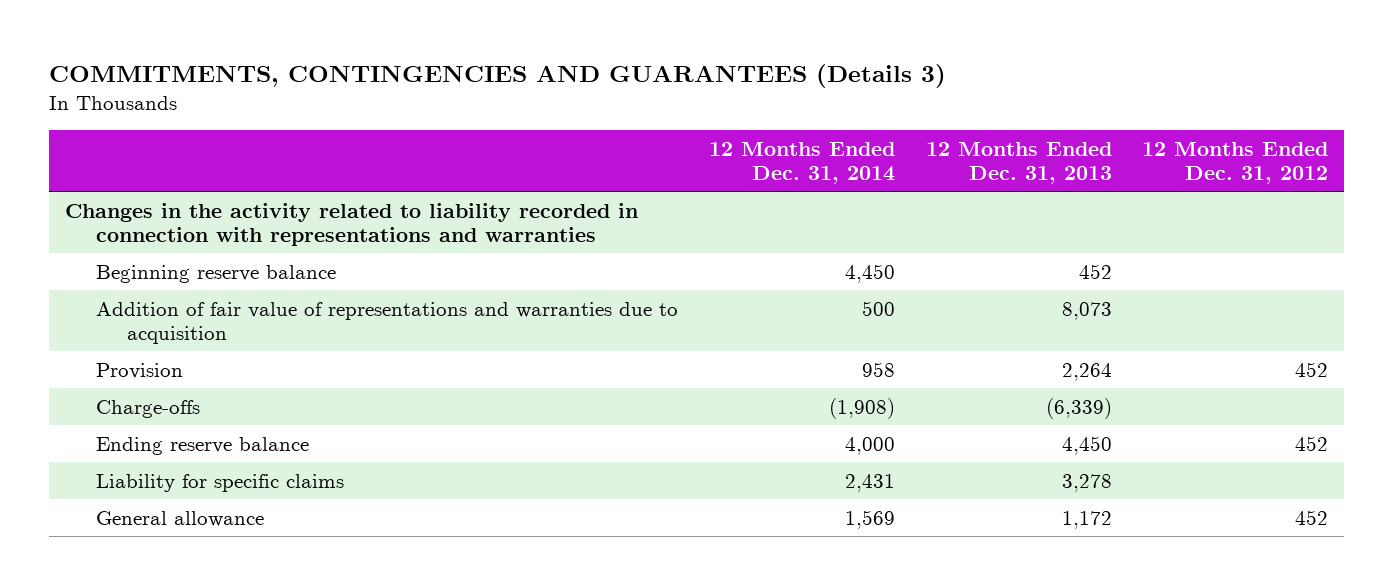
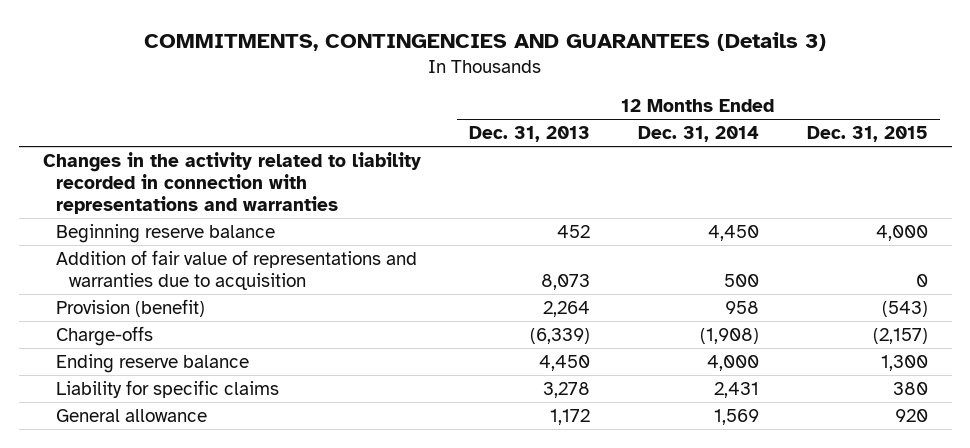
[1142,142,1329,184] 12 Months Ended Dec. 31, 2012 -> none
none -> [806,126,928,143] Dec. 31, 2015
[96,362,184,379] Provision -> [55,298,205,317] Provision (benefit)

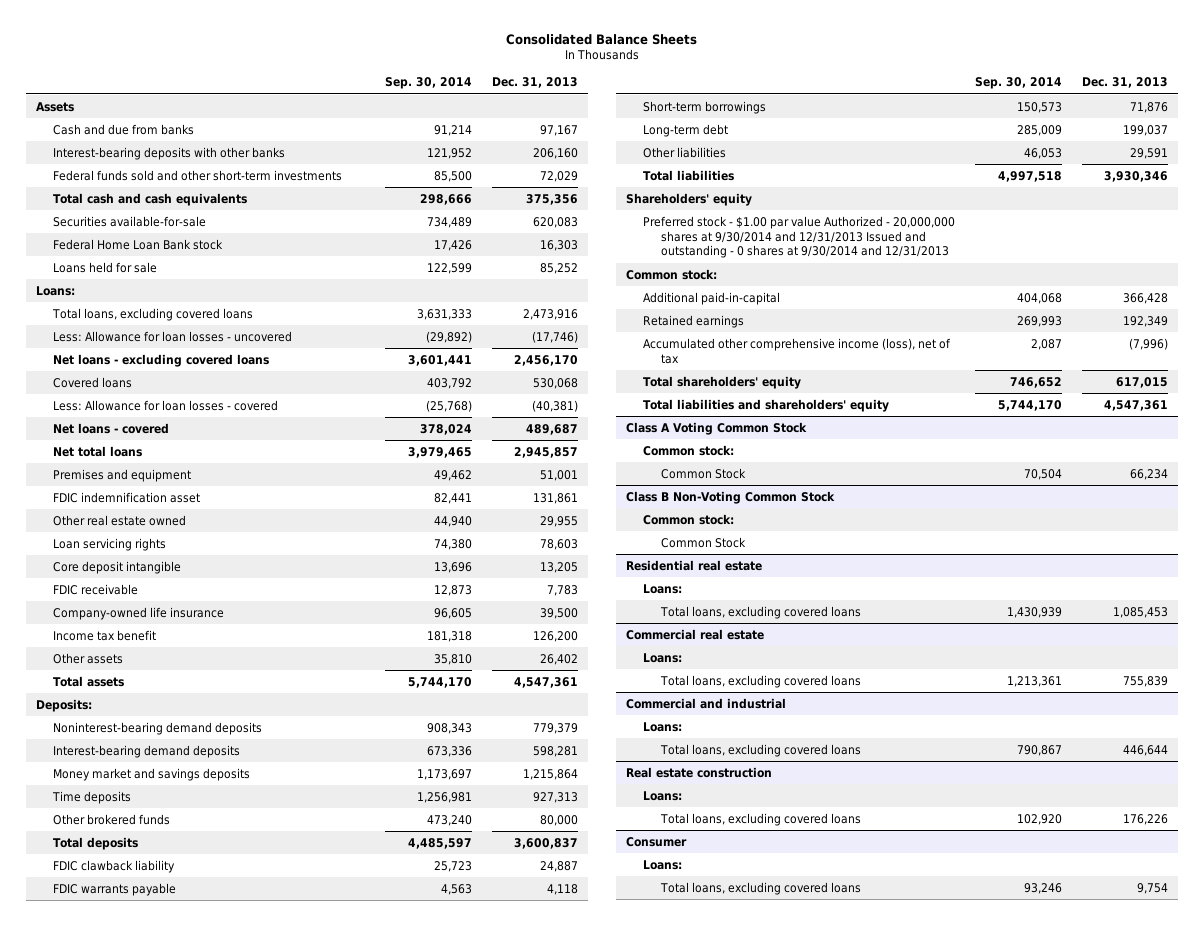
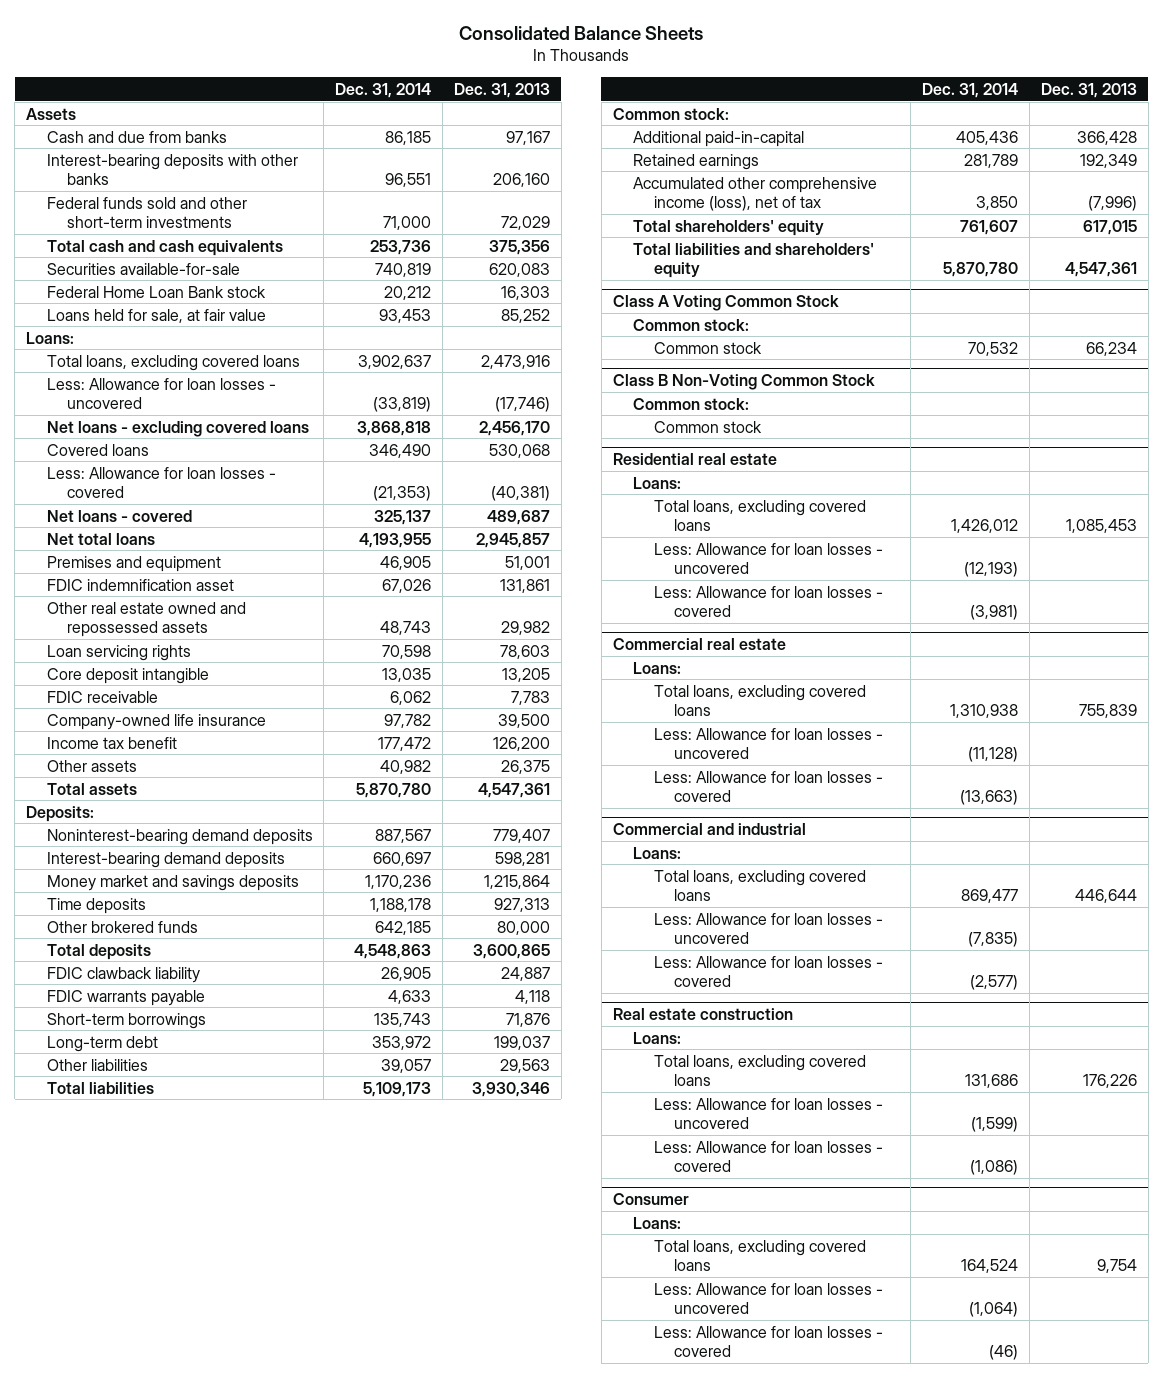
[384,77,472,90] Sep. 30, 2014 -> none
none -> [335,82,432,98] Dec. 31, 2014
[52,261,157,273] Loans held for sale -> [46,308,266,323] Loans held for sale, at fair value
[52,514,186,526] Other real estate owned -> [46,601,246,638] Other real estate owned and repossessed assets
[539,515,578,527] 29,955 -> [501,621,551,636] 29,982
[539,653,578,665] 26,402 -> [501,759,551,774] 26,375
[532,722,578,734] 779,379 -> [493,828,551,843] 779,407
[513,837,578,849] 3,600,837 -> [473,943,551,959] 3,600,865
[1130,147,1169,159] 29,591 -> [500,1058,551,1073] 29,563
[626,192,753,206] Shareholders' equity -> none
[643,215,956,259] Preferred stock - $1.00 par value Authorized - 20,000,000 shares at 9/30/2014 and 12/31/2013 Issued and outstanding - 0 shares at 9/30/2014 and 12/31/2013 -> none
[660,467,746,479] Common Stock -> [653,341,762,354] Common stock
[660,536,746,548] Common Stock -> [653,420,762,433] Common stock
none -> [653,542,883,575] Less: Allowance for loan losses - uncovered
none -> [653,585,883,618] Less: Allowance for loan losses - covered
none -> [653,727,883,760] Less: Allowance for loan losses - uncovered
none -> [653,770,883,803] Less: Allowance for loan losses - covered
none -> [653,912,883,945] Less: Allowance for loan losses - uncovered
none -> [653,955,883,988] Less: Allowance for loan losses - covered
none -> [653,1097,883,1130] Less: Allowance for loan losses - uncovered
none -> [653,1140,883,1173] Less: Allowance for loan losses - covered
none -> [653,1282,883,1315] Less: Allowance for loan losses - uncovered
none -> [653,1325,883,1358] Less: Allowance for loan losses - covered

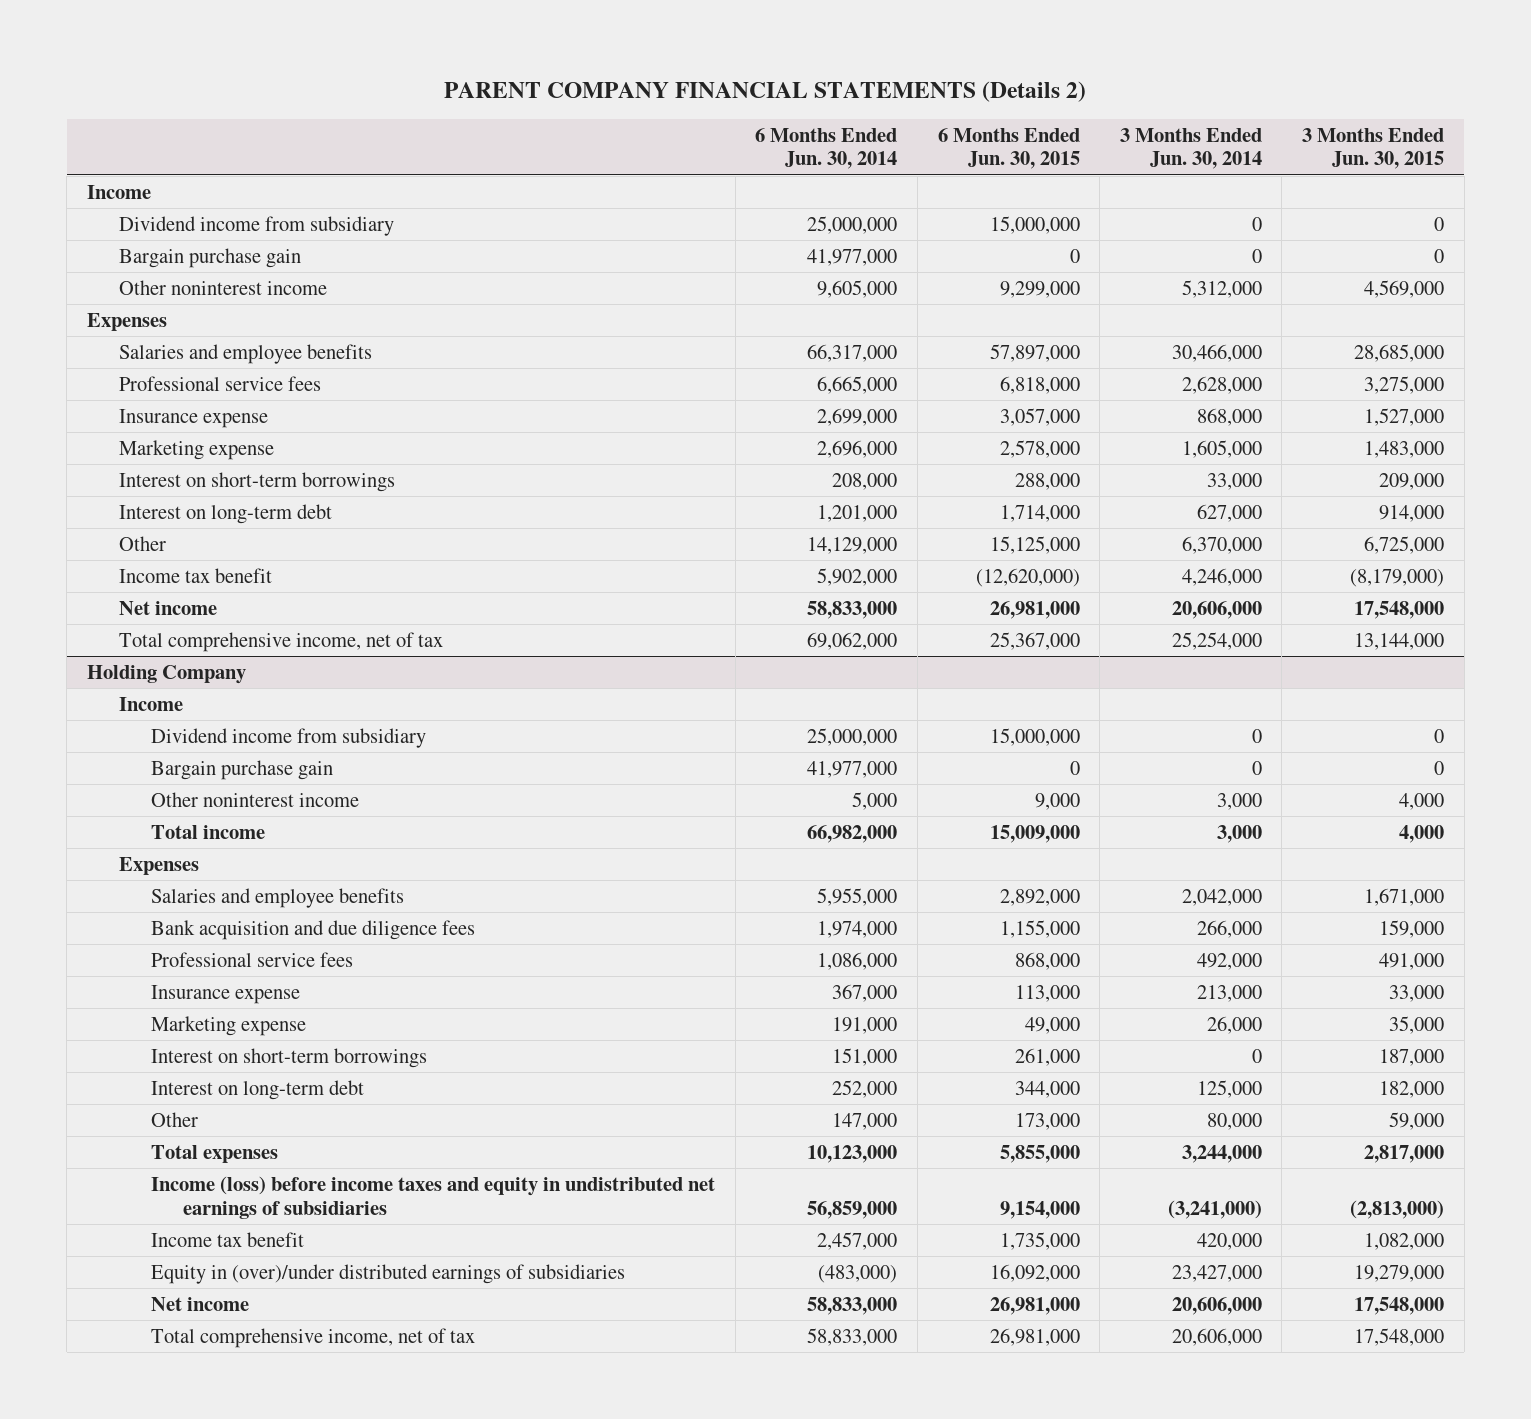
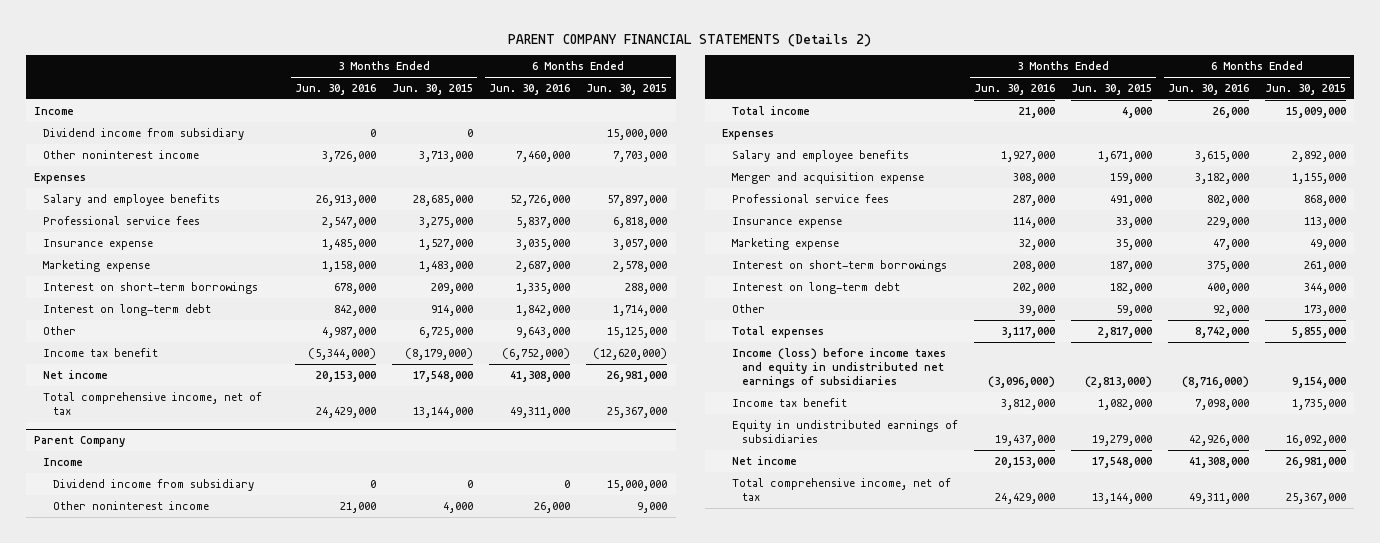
[755,127,898,170] 6 Months Ended Jun. 30, 2014 -> none
[1119,127,1262,170] 3 Months Ended Jun. 30, 2014 -> none
none -> [295,84,377,96] Jun. 30, 2016
none -> [489,84,571,96] Jun. 30, 2016
[118,247,301,268] Bargain purchase gain -> none
[999,280,1080,298] 9,299,000 -> [613,150,668,162] 7,703,000
[1363,279,1444,298] 4,569,000 -> [419,150,474,162] 3,713,000
[118,343,372,364] Salaries and employee benefits -> [43,193,221,206] Salary and employee benefits
[86,664,246,684] Holding Company -> [33,436,125,448] Parent Company
[151,759,334,780] Bargain purchase gain -> none
[151,887,405,908] Salaries and employee benefits -> [732,149,910,162] Salary and employee benefits
[151,919,476,940] Bank acquisition and due diligence fees -> [732,171,925,184] Merger and acquisition expense
[151,1263,626,1284] Equity in (over)/under distributed earnings of subsidiaries -> [732,419,959,444] Equity in undistributed earnings of subsidiaries
[989,1327,1080,1346] 26,981,000 -> [1286,493,1347,505] 25,367,000
[1353,1327,1444,1346] 17,548,000 -> [1092,493,1153,505] 13,144,000

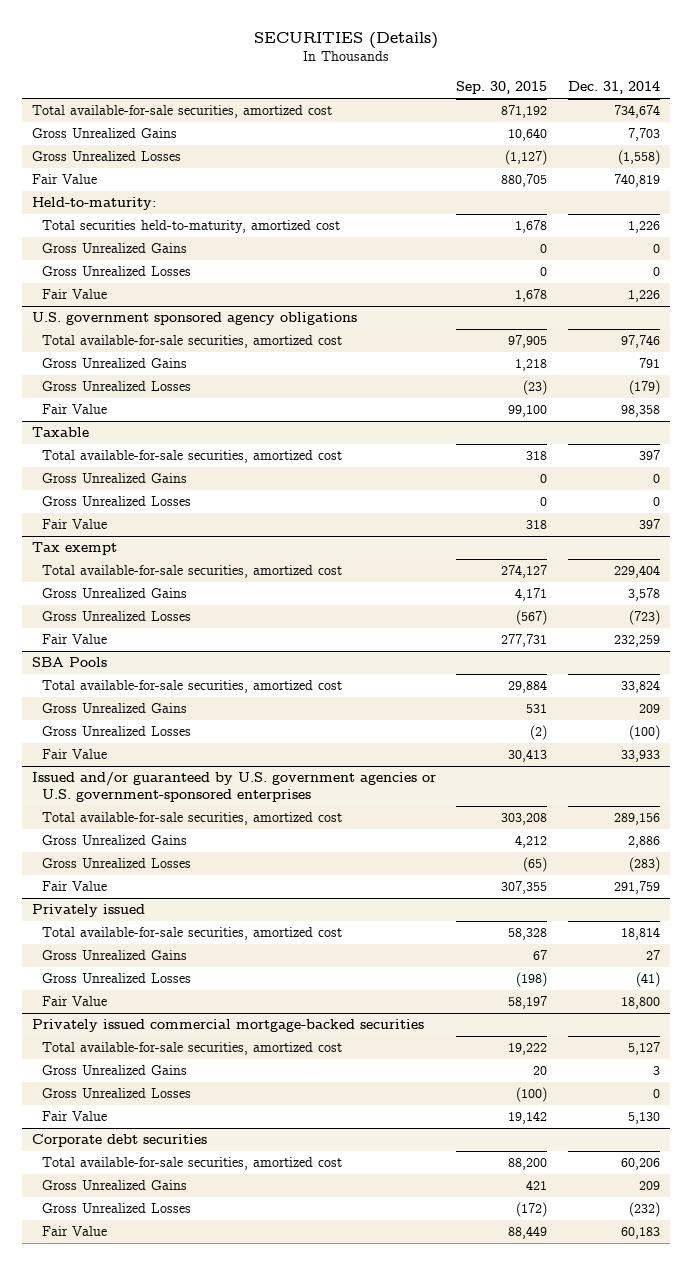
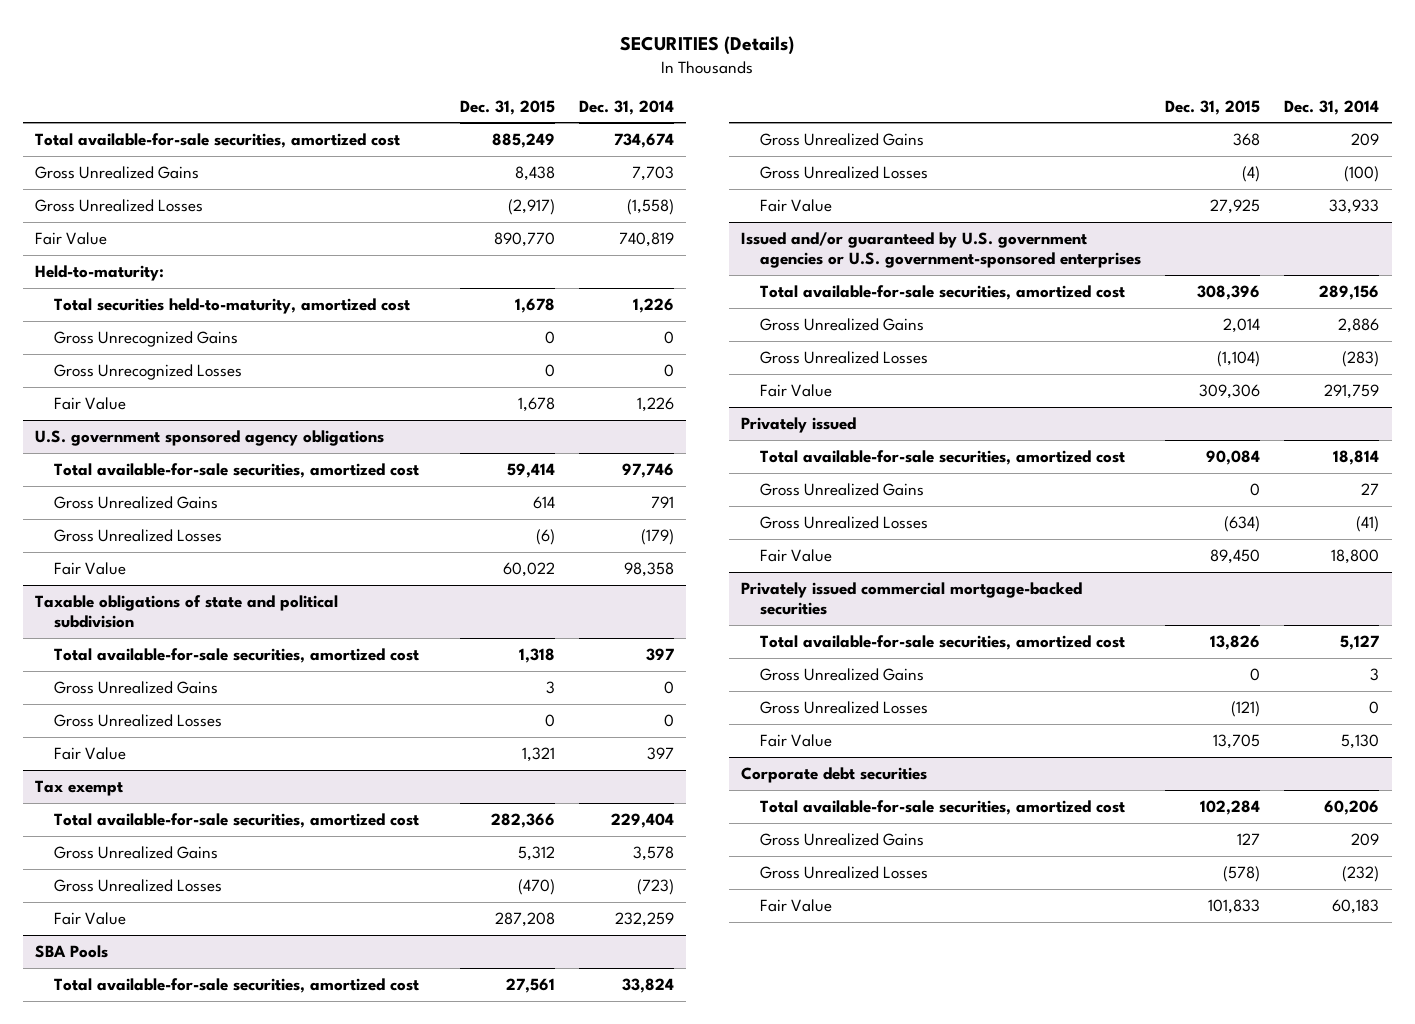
[456,81,548,95] Sep. 30, 2015 -> none
none -> [459,99,555,115] Dec. 31, 2015
[42,243,188,254] Gross Unrealized Gains -> [54,330,239,347] Gross Unrecognized Gains
[42,266,192,277] Gross Unrealized Losses -> [54,363,243,380] Gross Unrecognized Losses
[31,427,89,438] Taxable -> [35,594,339,629] Taxable obligations of state and political subdivision

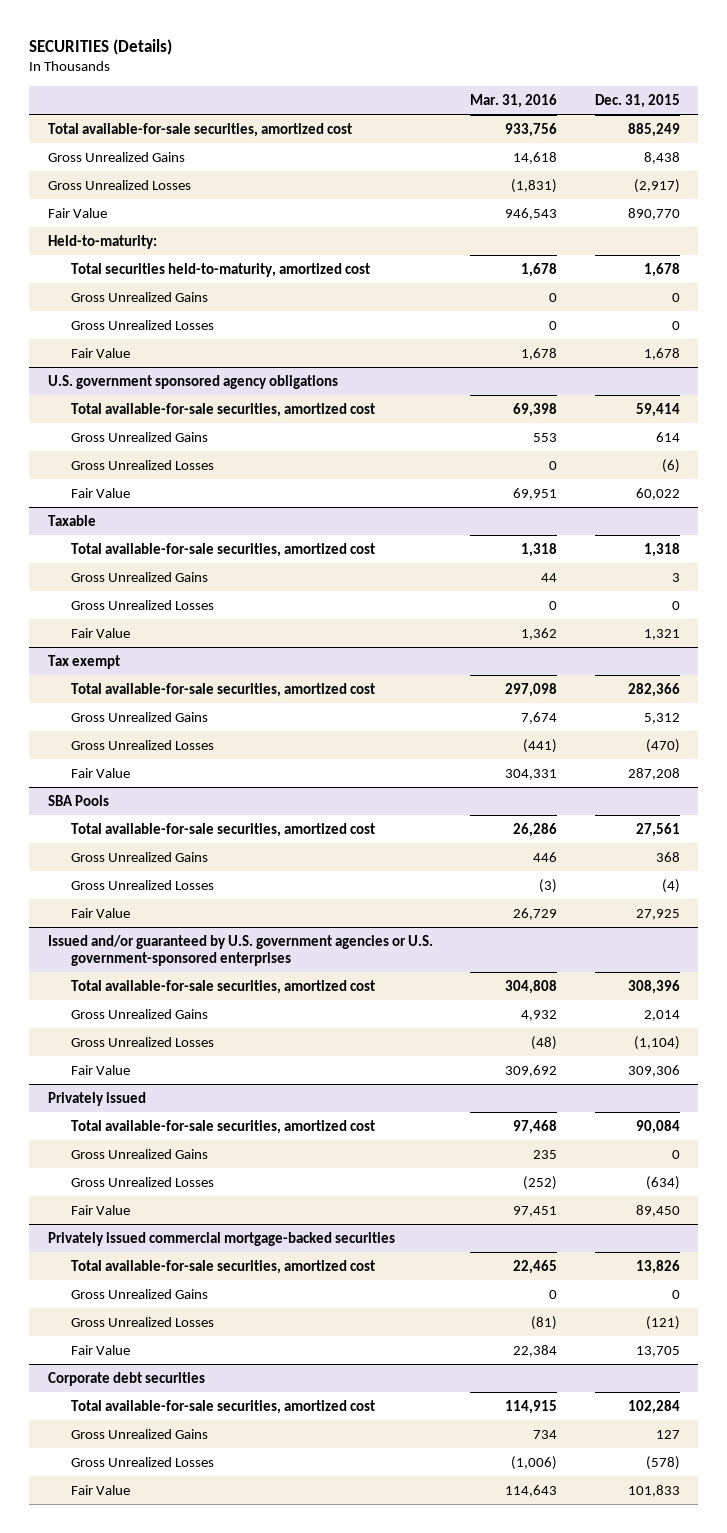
[579,99,675,115] Dec. 31, 2014 -> none
none -> [470,93,558,108] Mar. 31, 2016
[54,330,239,347] Gross Unrecognized Gains -> [70,291,208,302] Gross Unrealized Gains
[54,363,243,380] Gross Unrecognized Losses -> [70,319,214,330] Gross Unrealized Losses
[35,594,339,629] Taxable obligations of state and political subdivision -> [47,514,96,526] Taxable

